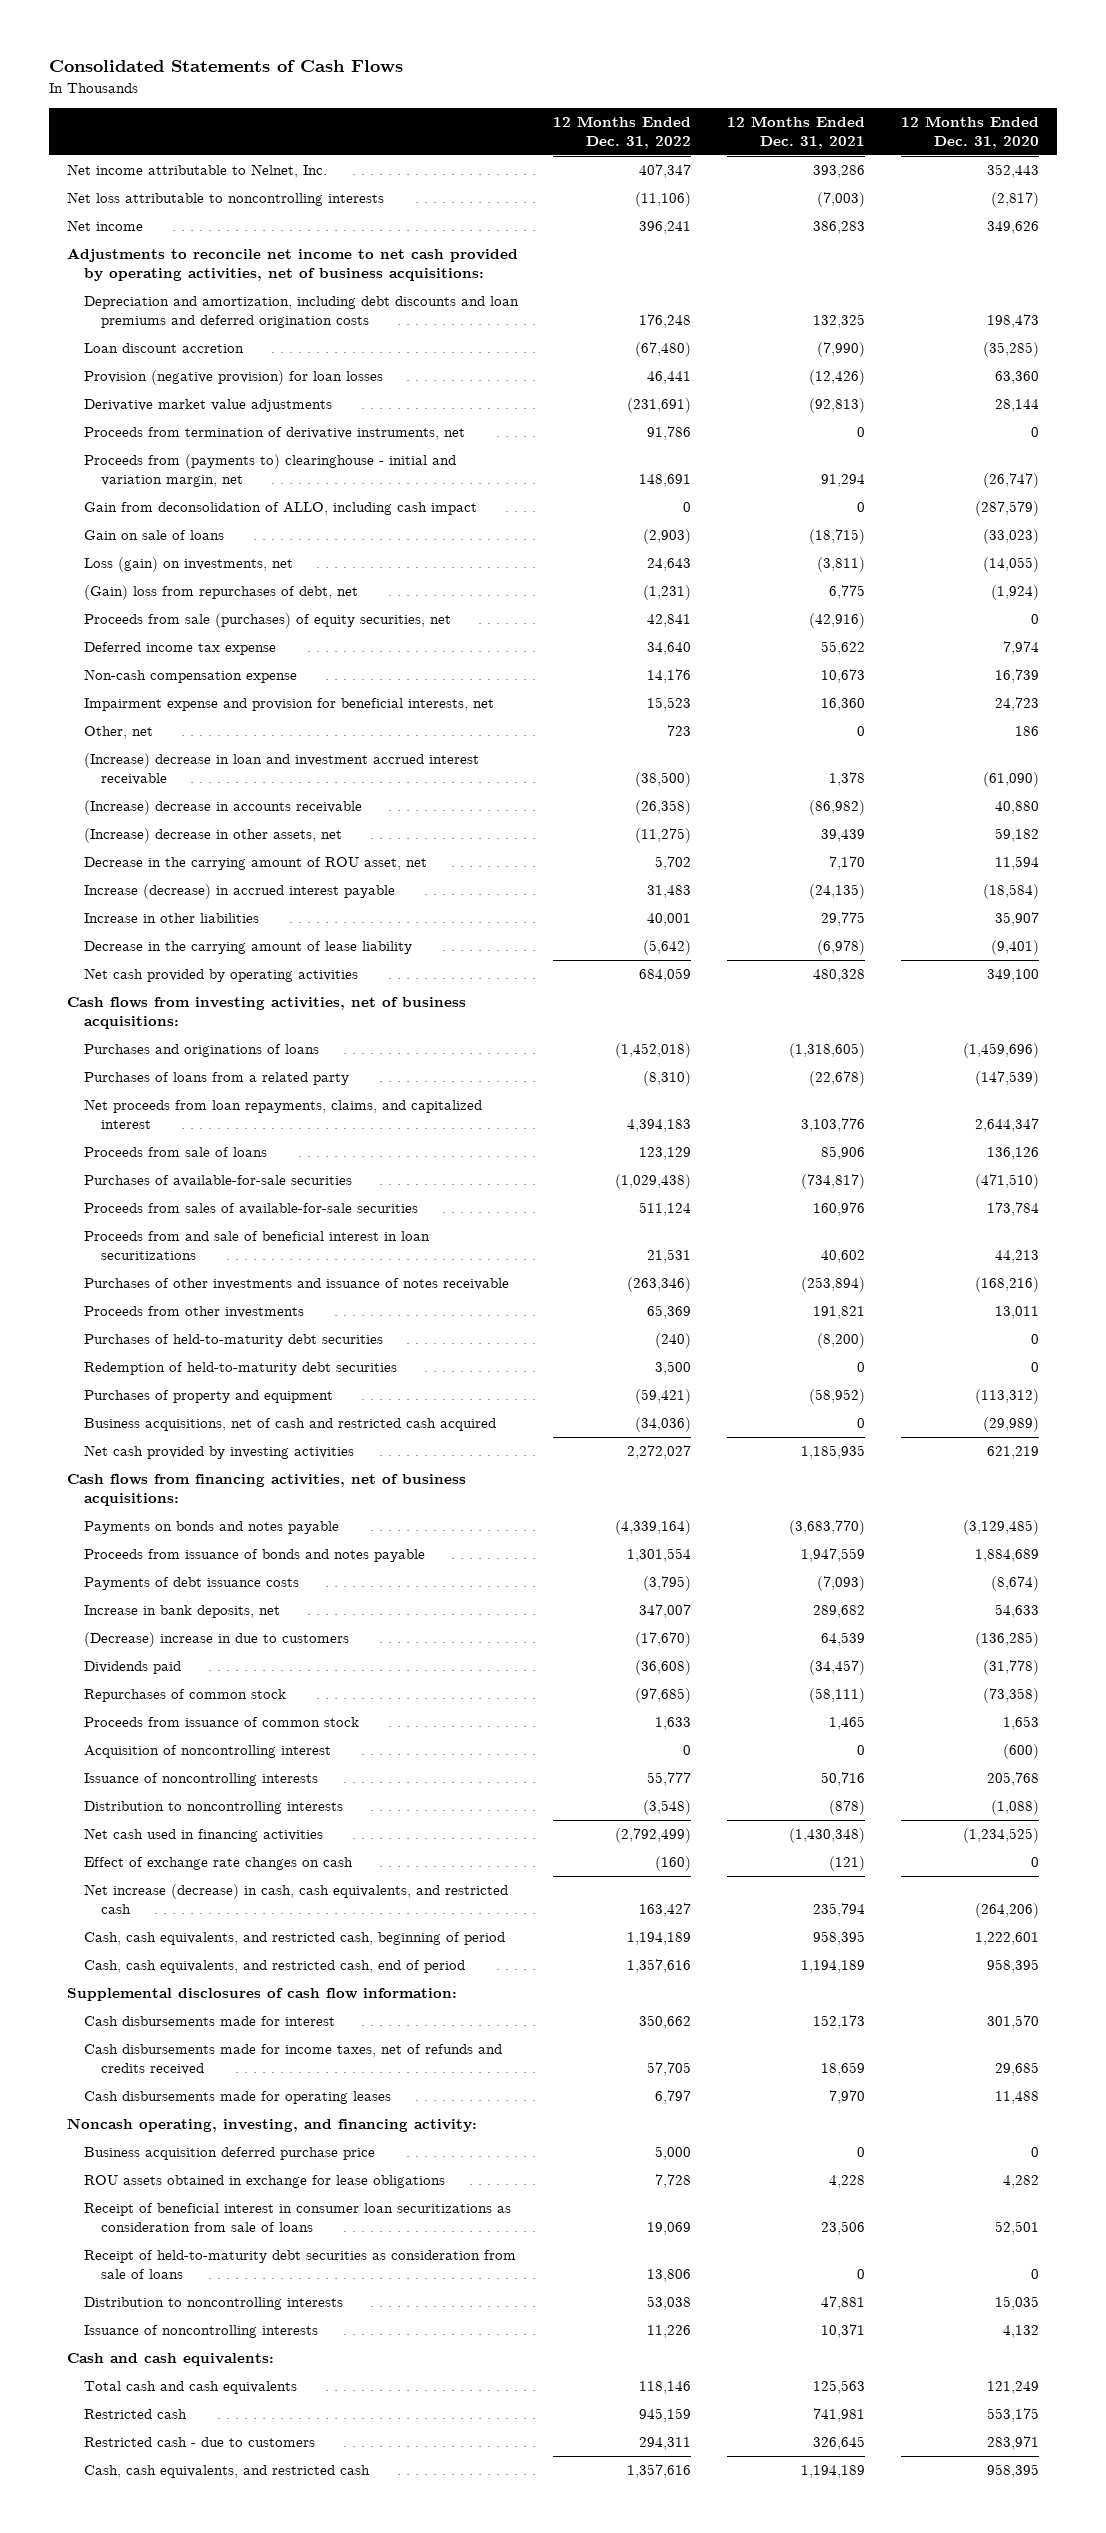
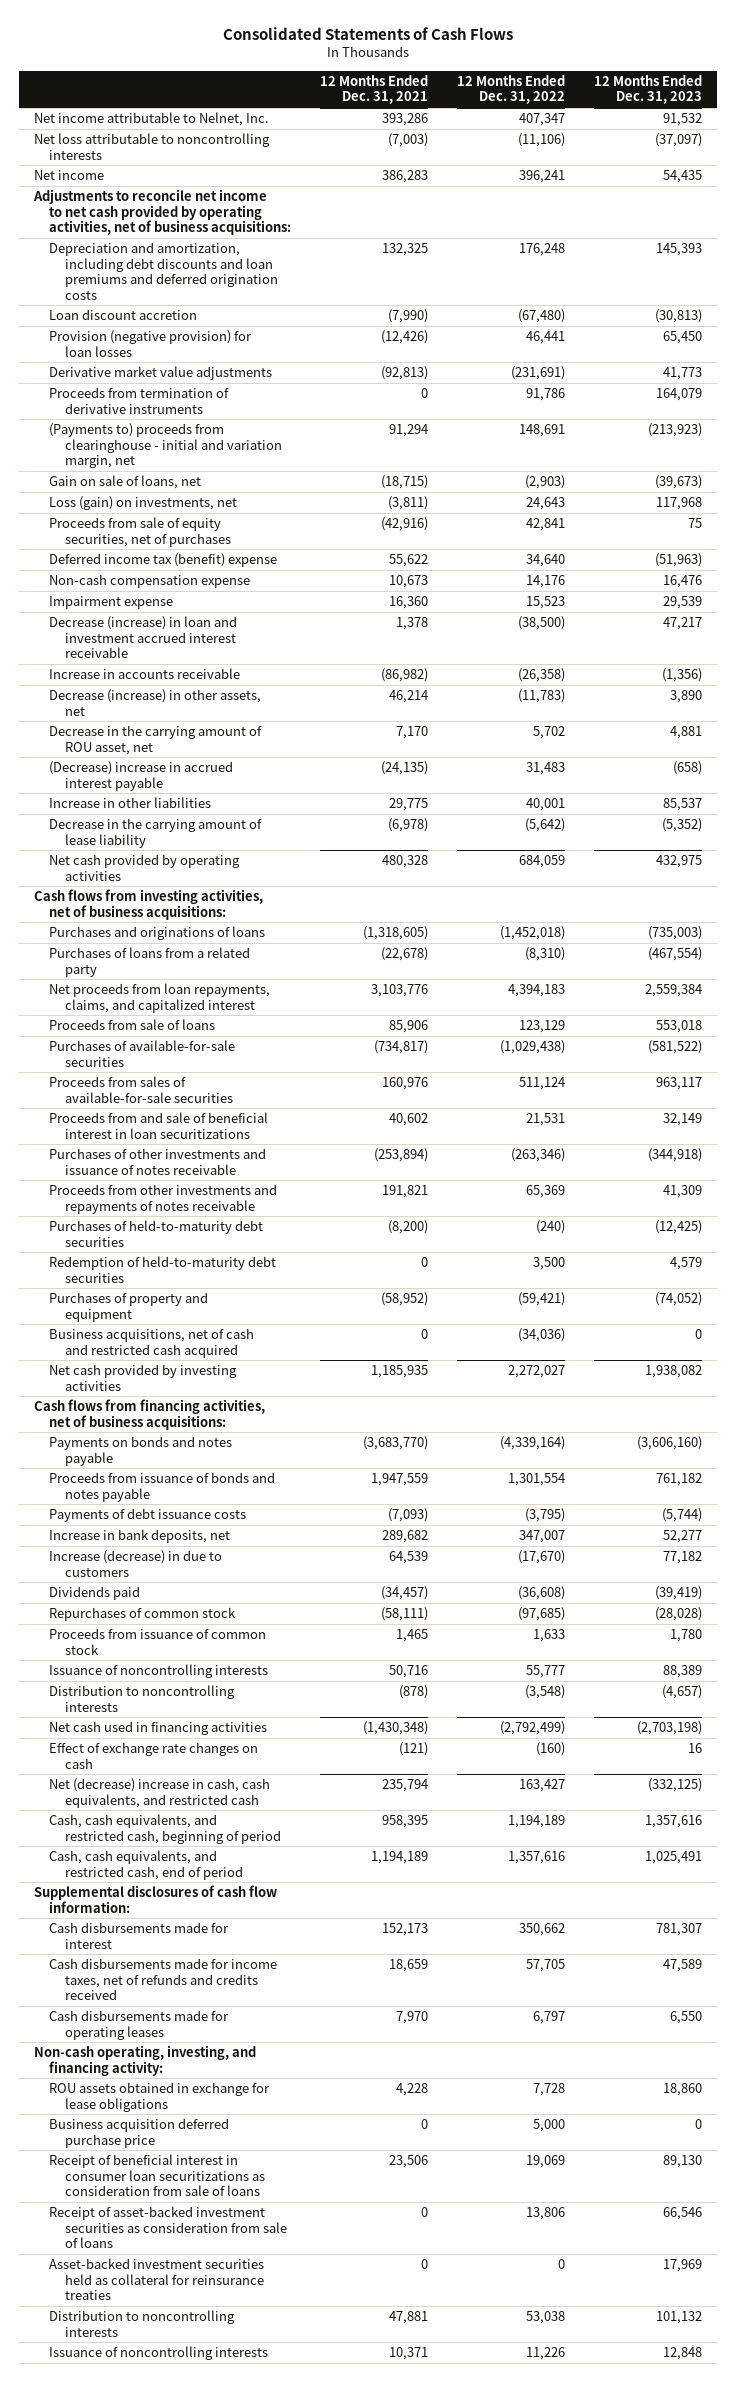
[901,116,1040,149] 12 Months Ended Dec. 31, 2020 -> none
none -> [594,74,703,105] 12 Months Ended Dec. 31, 2023
[83,502,477,516] Gain from deconsolidation of ALLO, including cash impact -> none
[83,427,465,441] Proceeds from termination of derivative instruments, net -> [49,387,230,414] Proceeds from termination of derivative instruments
[83,454,456,488] Proceeds from (payments to) clearinghouse - initial and variation margin, net -> [49,423,283,469] (Payments to) proceeds from clearinghouse - initial and variation margin, net
[83,530,224,541] Gain on sale of loans -> [49,475,202,490] Gain on sale of loans, net
[83,585,358,601] (Gain) loss from repurchases of debt, net -> none
[83,613,451,629] Proceeds from sale (purchases) of equity securities, net -> [49,517,232,547] Proceeds from sale of equity securities, net of purchases
[83,642,276,656] Deferred income tax expense -> [49,553,278,568] Deferred income tax (benefit) expense
[83,726,153,740] Other, net -> none
[83,698,494,712] Impairment expense and provision for beneficial interests, net -> [49,596,174,610] Impairment expense
[83,753,479,786] (Increase) decrease in loan and investment accrued interest receivable -> [49,616,238,659] Decrease (increase) in loan and investment accrued interest receivable
[83,800,362,816] (Increase) decrease in accounts receivable -> [49,668,241,680] Increase in accounts receivable
[83,828,342,844] (Increase) decrease in other assets, net -> [49,689,262,716] Decrease (increase) in other assets, net
[635,828,692,844] (11,275) -> [518,689,566,704] (11,783)
[821,829,866,843] 39,439 -> [389,690,429,704] 46,214
[83,884,395,900] Increase (decrease) in accrued interest payable -> [49,761,234,791] (Decrease) increase in accrued interest payable
[83,1306,304,1319] Proceeds from other investments -> [49,1184,278,1214] Proceeds from other investments and repayments of notes receivable
[83,1632,349,1648] (Decrease) increase in due to customers -> [49,1550,223,1577] Increase (decrease) in due to customers
[83,1745,331,1759] Acquisition of noncontrolling interest -> none
[83,1884,508,1915] Net increase (decrease) in cash, cash equivalents, and restricted cash -> [49,1778,271,1808] Net (decrease) increase in cash, cash equivalents, and restricted cash
[66,2118,477,2133] Noncash operating, investing, and financing activity: -> [33,2045,256,2076] Non-cash operating, investing, and financing activity:
[83,2147,375,2161] Business acquisition deferred purchase price -> [49,2118,230,2148] Business acquisition deferred purchase price
[83,2250,516,2280] Receipt of held-to-maturity debt securities as consideration from sale of loans -> [49,2206,288,2249] Receipt of asset-backed investment securities as consideration from sale of loans
none -> [49,2258,265,2301] Asset-backed investment securities held as collateral for reinsurance treaties
[66,2353,274,2367] Cash and cash equivalents: -> none
[83,2381,297,2395] Total cash and cash equivalents -> none
[83,2409,187,2420] Restricted cash -> none
[83,2437,315,2448] Restricted cash - due to customers -> none
[83,2465,370,2479] Cash, cash equivalents, and restricted cash -> none

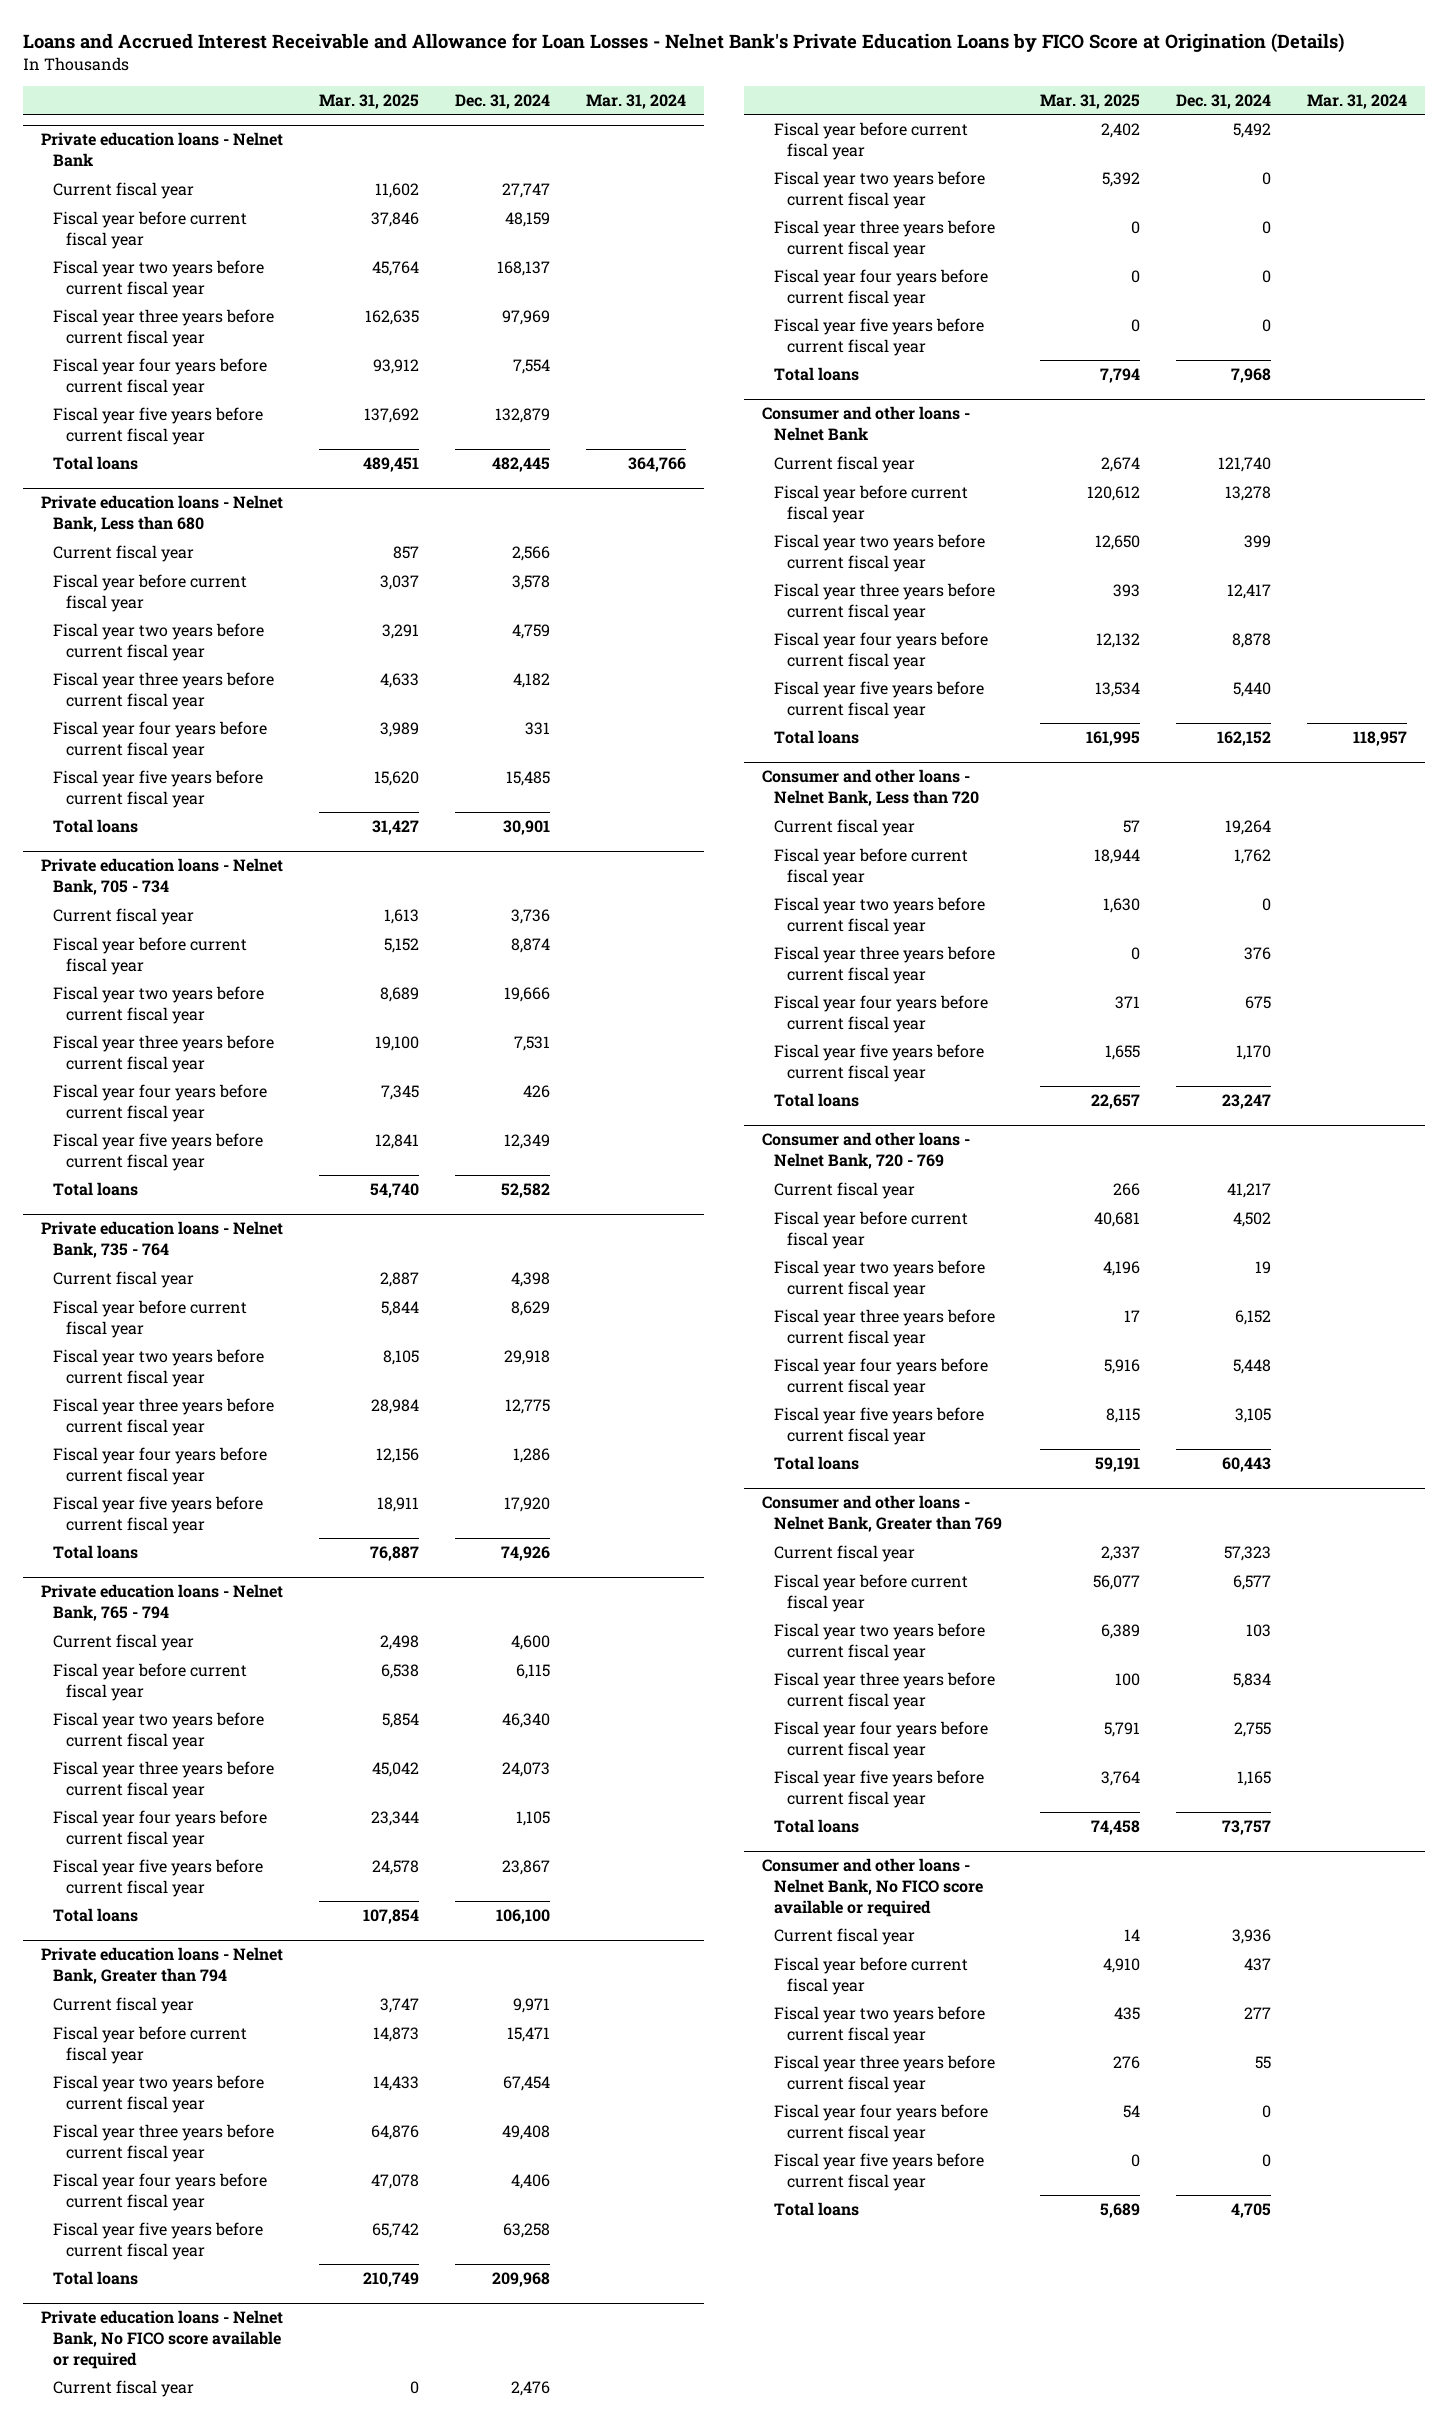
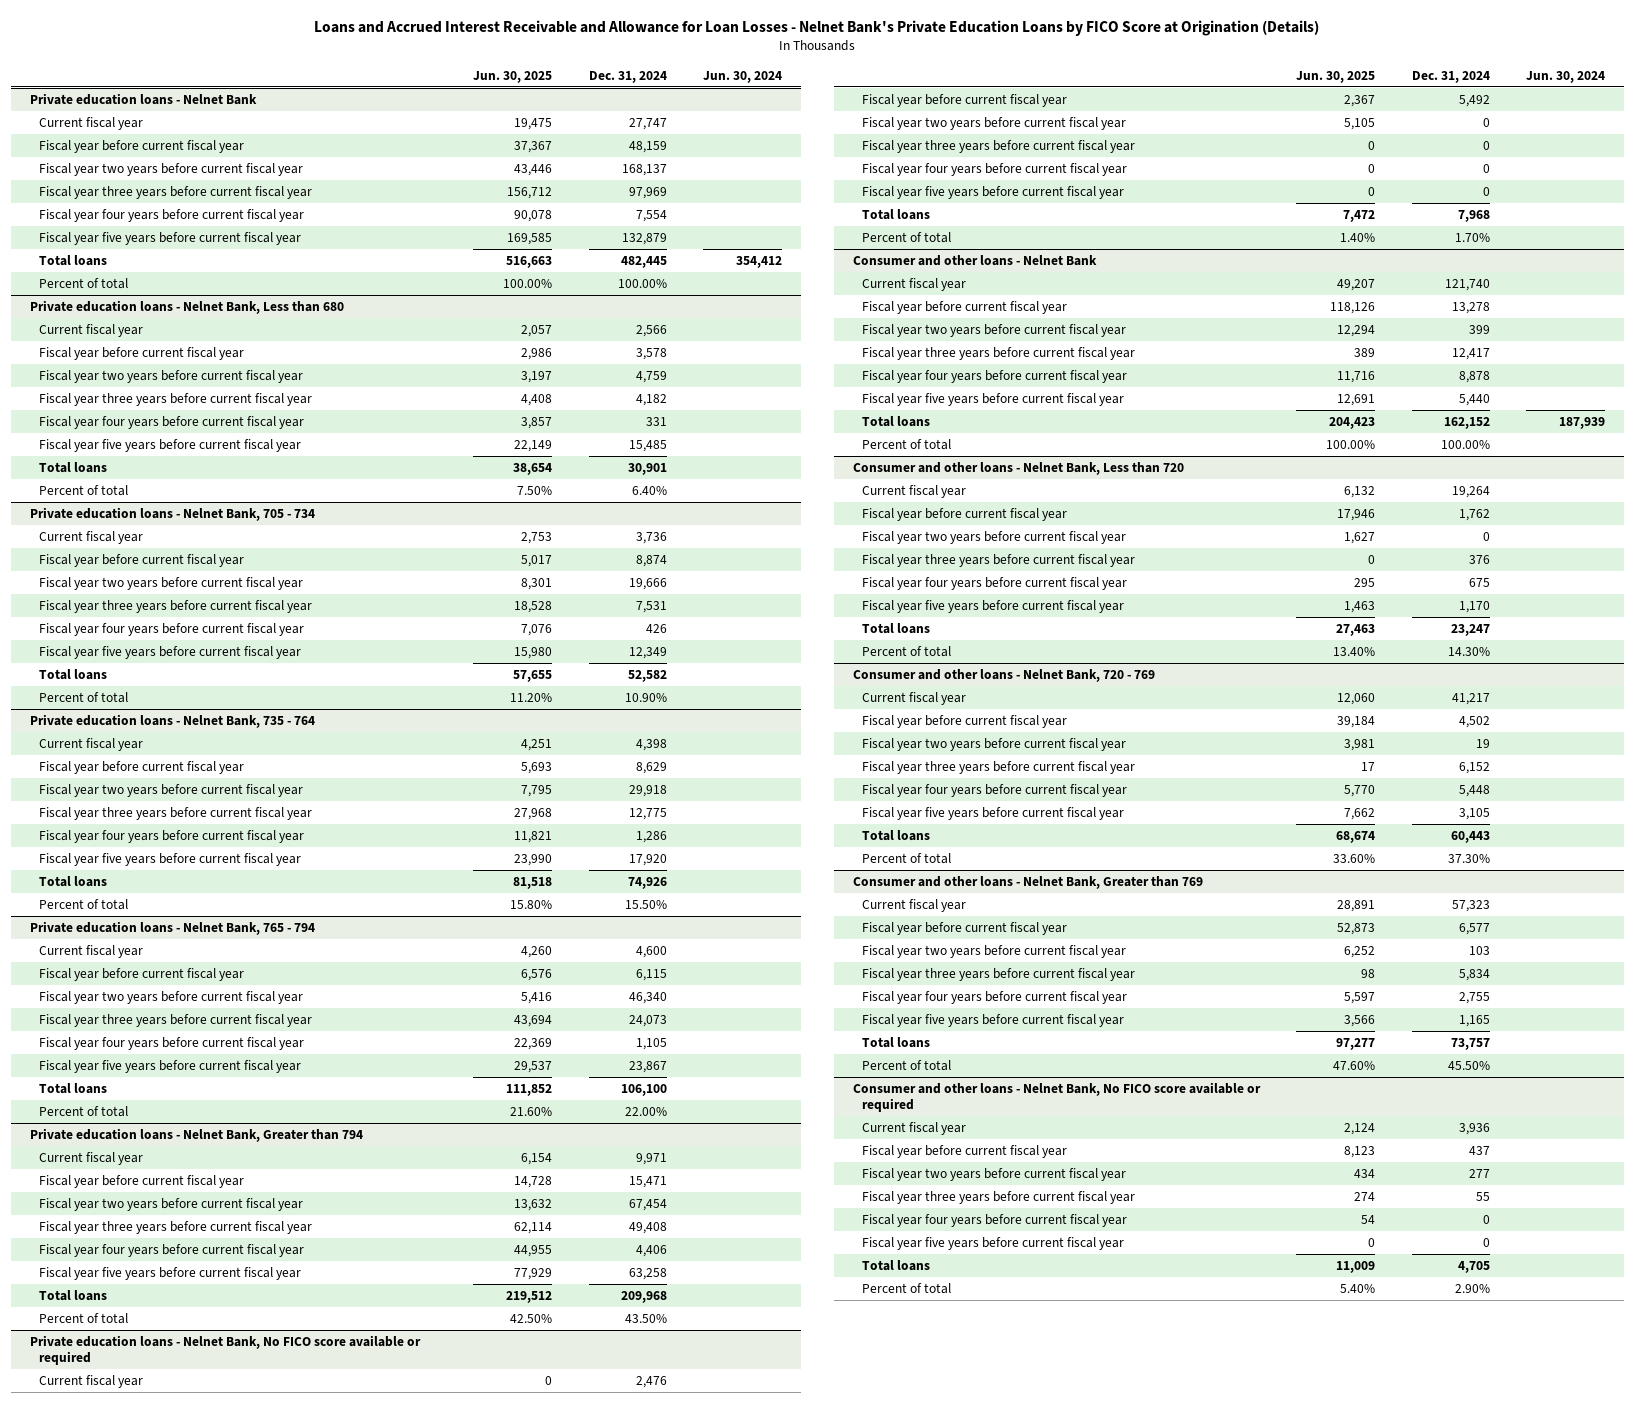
[318,93,419,109] Mar. 31, 2025 -> none
[585,93,686,109] Mar. 31, 2024 -> none
none -> [473,70,553,83] Jun. 30, 2025
none -> [703,70,783,83] Jun. 30, 2024
none -> [39,277,129,289] Percent of total
none -> [39,484,129,496] Percent of total
none -> [39,691,129,703] Percent of total
none -> [39,898,129,910] Percent of total
none -> [39,1105,129,1117] Percent of total
none -> [39,1312,129,1324] Percent of total
none -> [862,231,952,243] Percent of total
none -> [862,438,952,450] Percent of total
none -> [862,645,952,657] Percent of total
none -> [862,852,952,864] Percent of total
none -> [862,1059,952,1071] Percent of total
none -> [862,1282,952,1294] Percent of total

